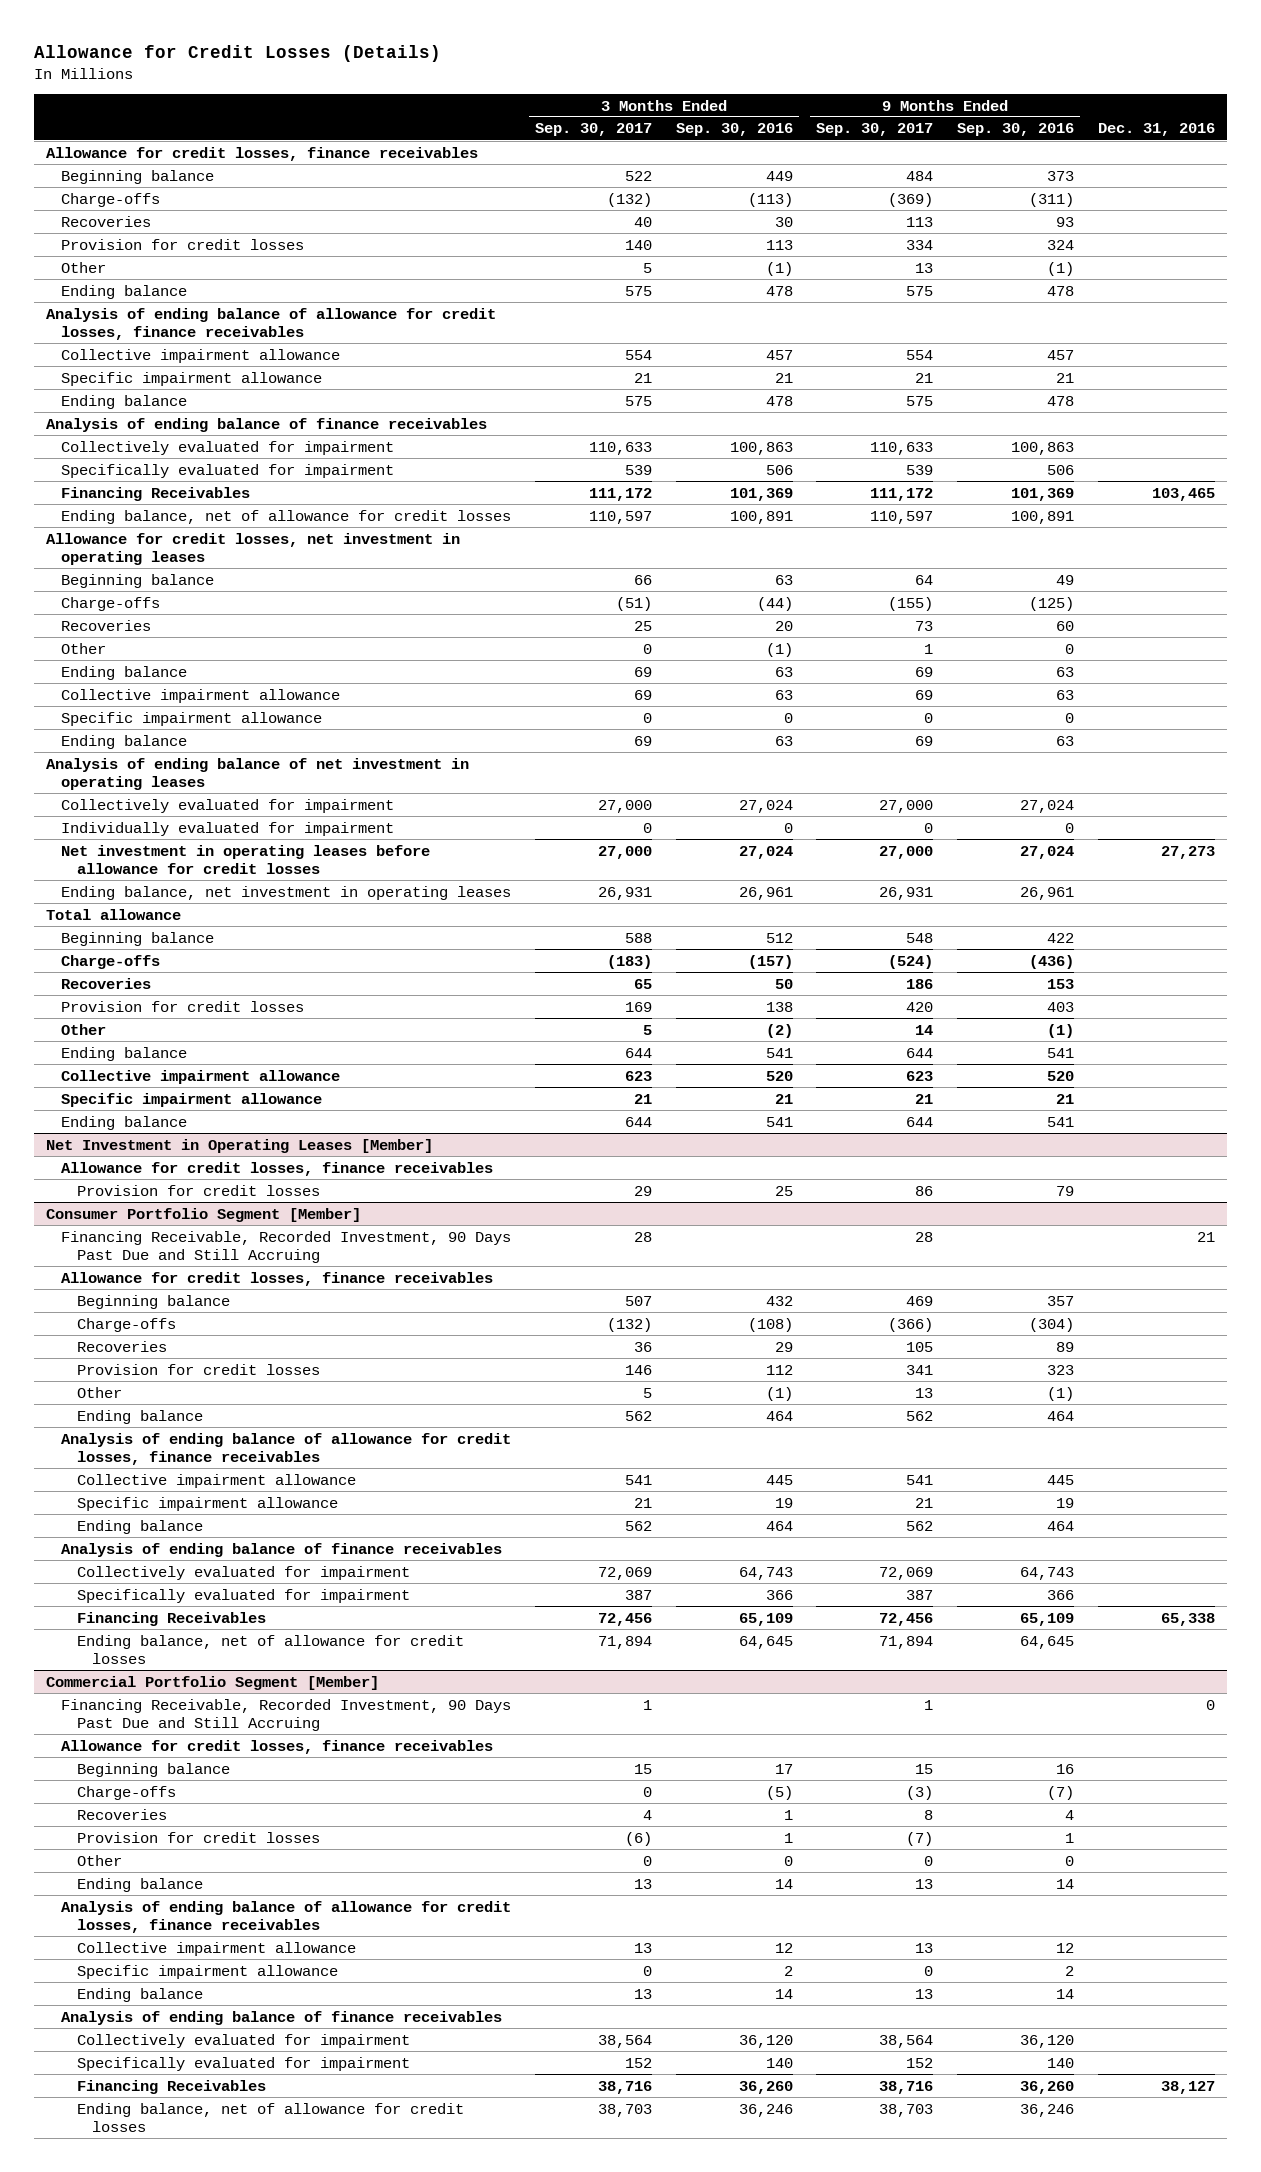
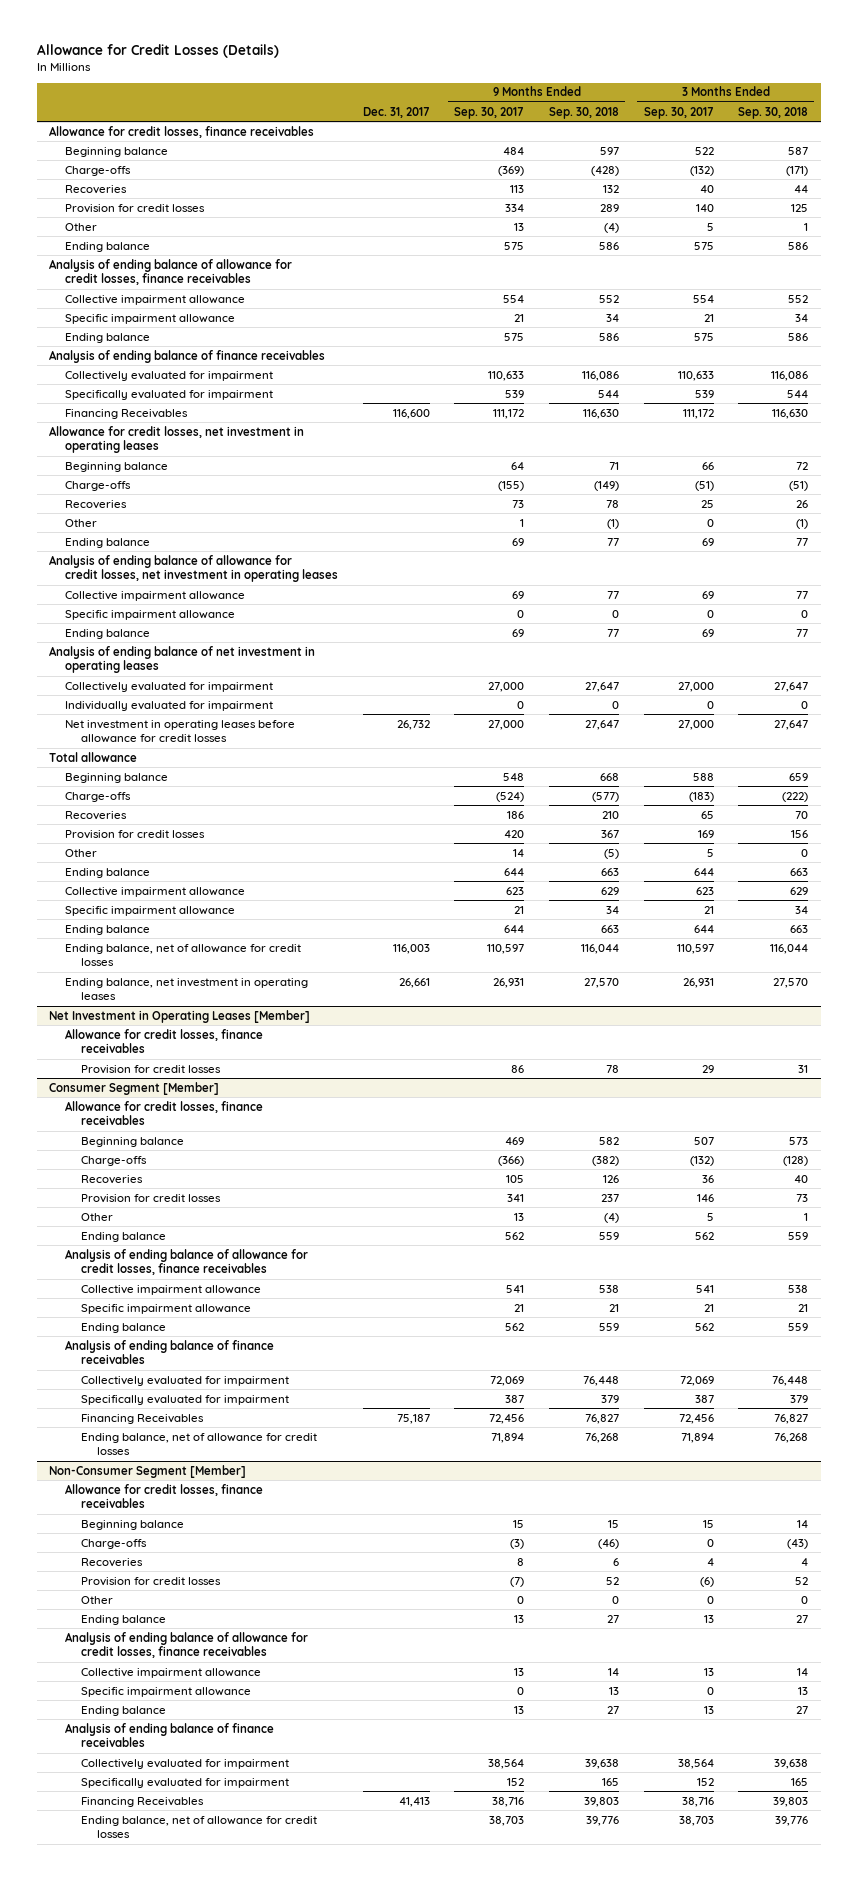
[675,123,793,137] Sep. 30, 2016 -> none
[957,123,1075,137] Sep. 30, 2016 -> none
[1097,123,1215,137] Dec. 31, 2016 -> none
none -> [362,106,430,118] Dec. 31, 2017
none -> [549,106,620,119] Sep. 30, 2018
none -> [738,106,809,119] Sep. 30, 2018
none -> [49,554,339,583] Analysis of ending balance of allowance for credit losses, net investment in operating leases
[61,509,512,524] Ending balance, net of allowance for credit losses -> [65,943,302,967] Ending balance, net of allowance for credit losses
[61,885,512,900] Ending balance, net investment in operating leases -> [65,977,309,1001] Ending balance, net investment in operating leases
[61,1230,512,1263] Financing Receivable, Recorded Investment, 90 Days Past Due and Still Accruing -> none
[45,1207,361,1222] Consumer Portfolio Segment [Member] -> [49,1081,220,1095] Consumer Segment [Member]
[61,1698,512,1731] Financing Receivable, Recorded Investment, 90 Days Past Due and Still Accruing -> none
[45,1675,379,1690] Commercial Portfolio Segment [Member] -> [49,1464,247,1478] Non-Consumer Segment [Member]

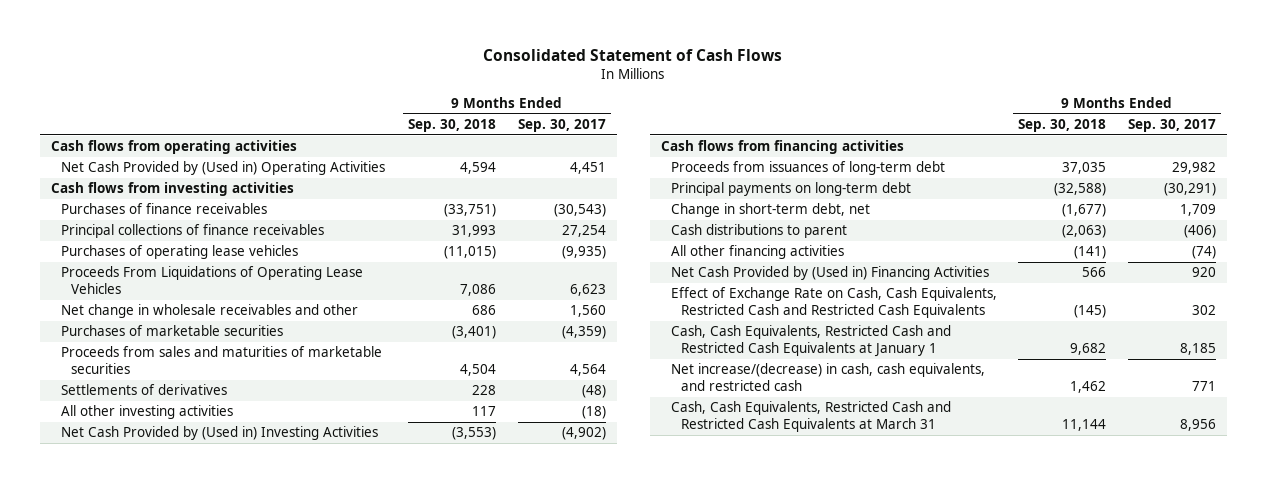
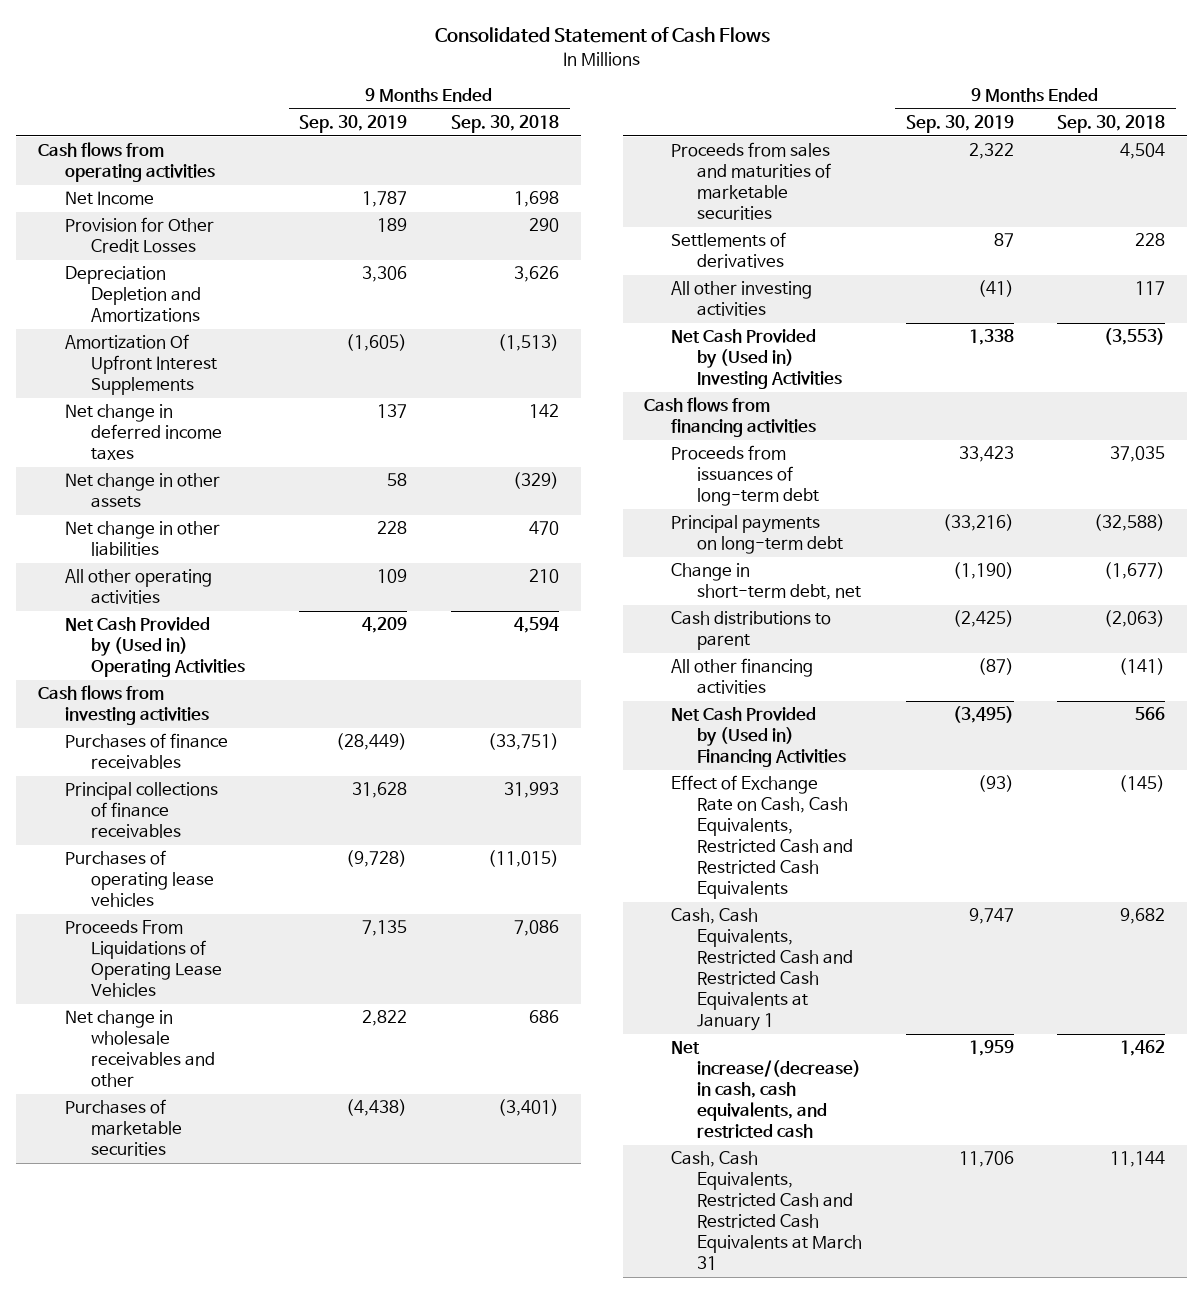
[517,119,606,133] Sep. 30, 2017 -> none
none -> [299,115,408,134] Sep. 30, 2019
none -> [64,191,154,206] Net Income
none -> [64,217,214,254] Provision for Other Credit Losses
none -> [64,266,201,323] Depreciation Depletion and Amortizations
none -> [64,334,217,396] Amortization Of Upfront Interest Supplements
none -> [64,404,222,461] Net change in deferred income taxes
none -> [64,473,220,509] Net change in other assets
none -> [64,521,220,557] Net change in other liabilities
none -> [64,569,212,605] All other operating activities

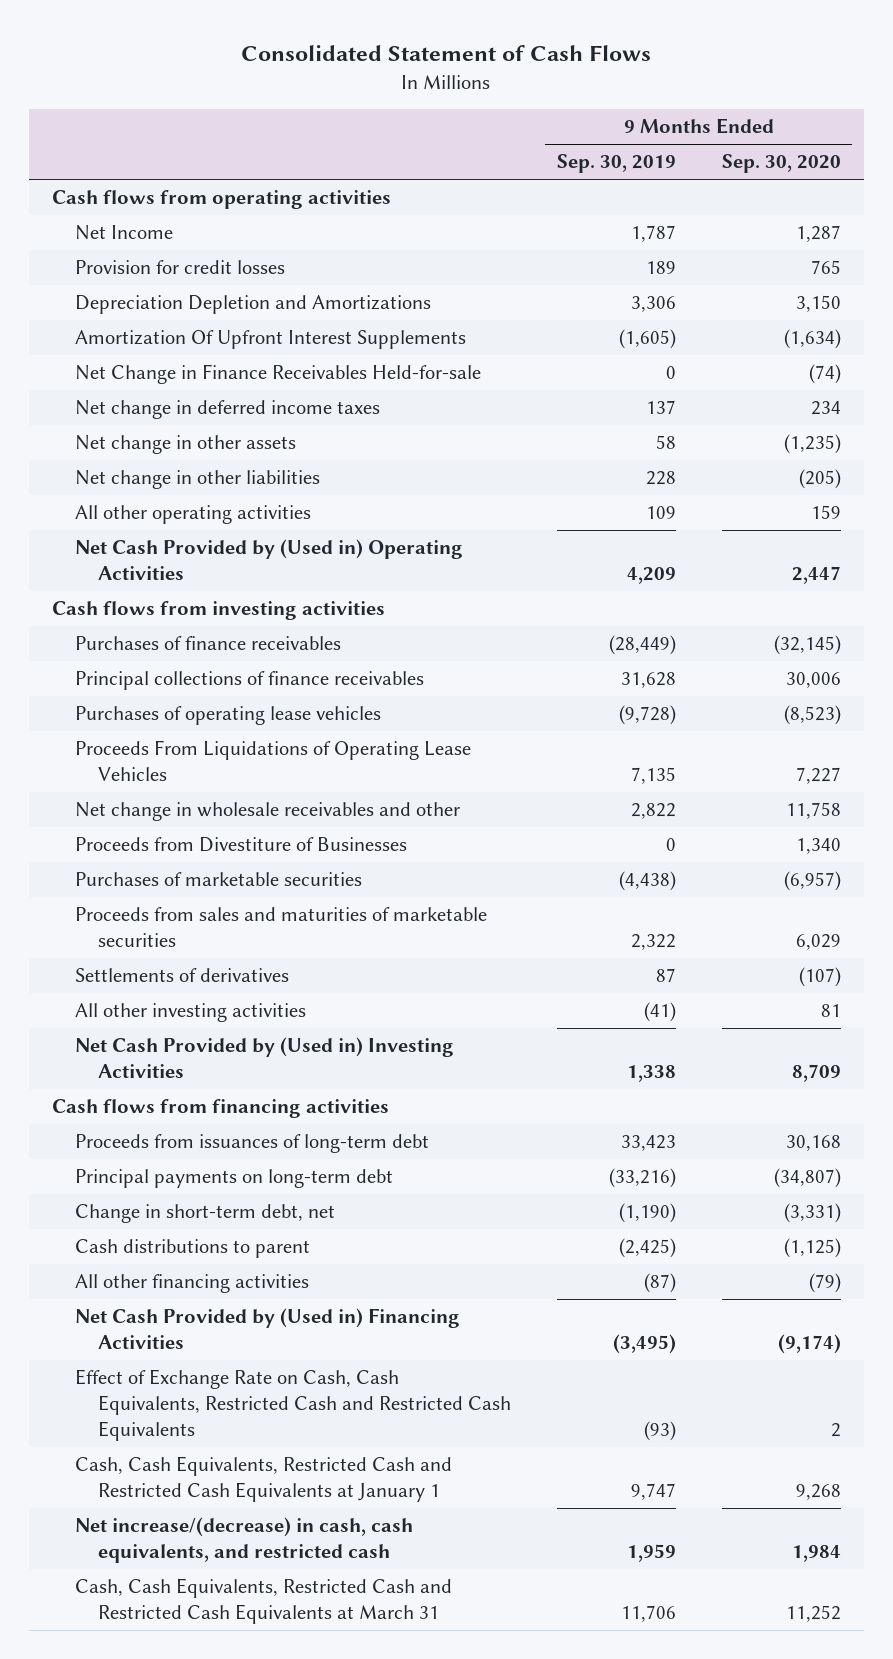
[451,115,560,134] Sep. 30, 2018 -> none
none -> [721,154,841,174] Sep. 30, 2020
[64,217,214,254] Provision for Other Credit Losses -> [74,260,285,275] Provision for credit losses
none -> [74,364,481,385] Net Change in Finance Receivables Held-for-sale
none -> [74,837,407,853] Proceeds from Divestiture of Businesses

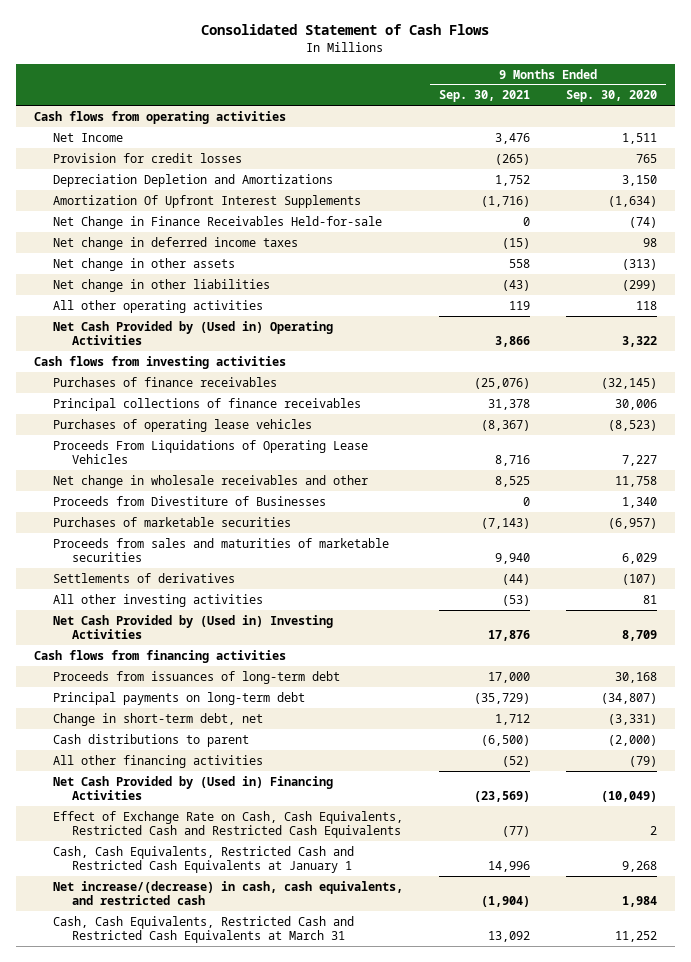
[556,154,676,174] Sep. 30, 2019 -> none
none -> [439,90,531,103] Sep. 30, 2021
[795,225,841,243] 1,287 -> [622,132,658,144] 1,511
[810,401,841,416] 234 -> [643,237,658,247] 98
[783,434,841,455] (1,235) -> [622,258,658,270] (313)
[798,469,841,490] (205) -> [622,279,658,291] (299)
[810,505,841,520] 159 -> [636,300,658,310] 118
[791,566,841,585] 2,447 -> [622,336,658,348] 3,322
[783,1238,841,1259] (1,125) -> [608,734,658,746] (2,000)
[777,1334,841,1355] (9,174) -> [601,791,658,803] (10,049)

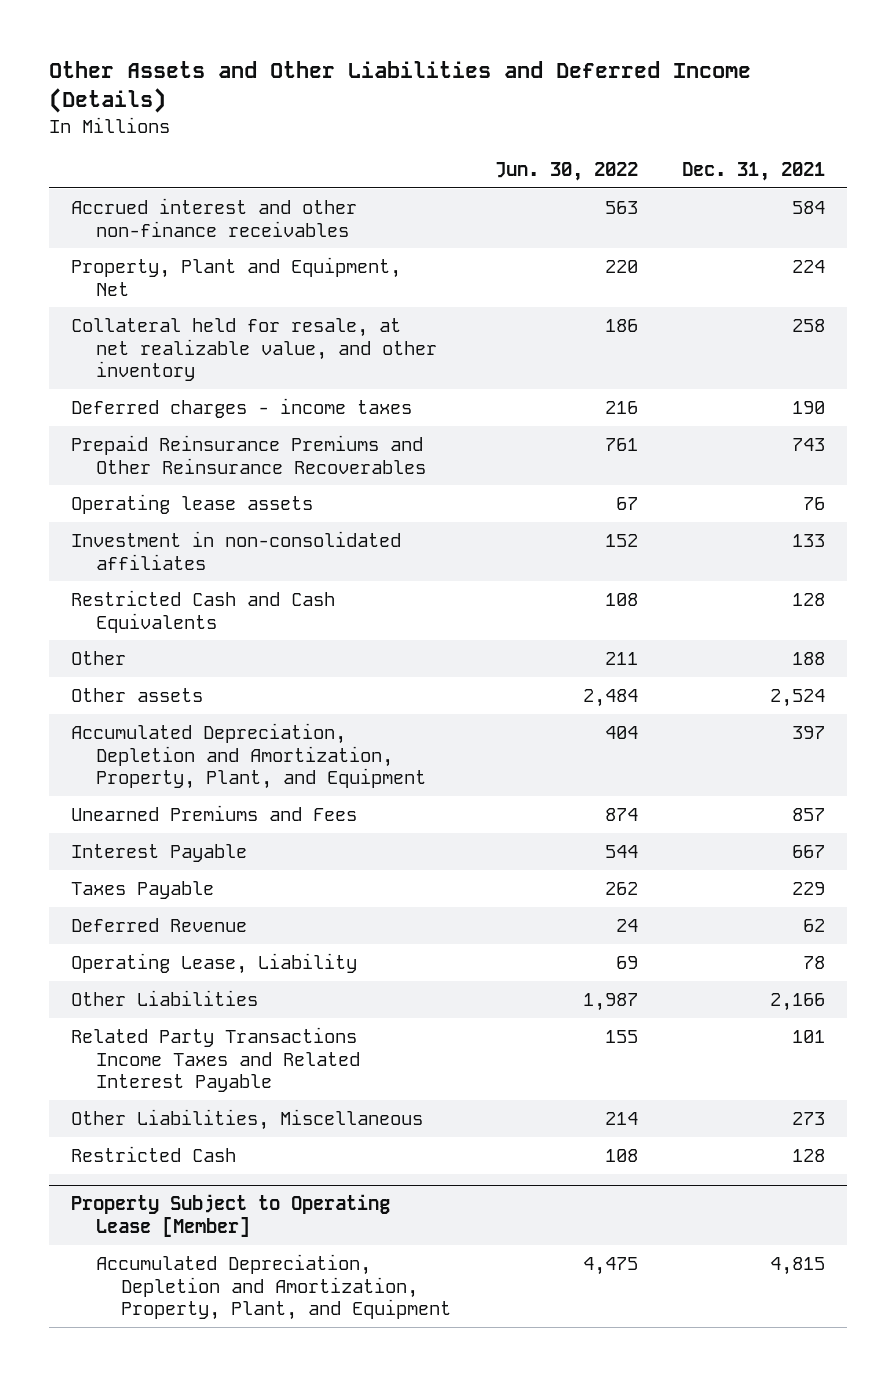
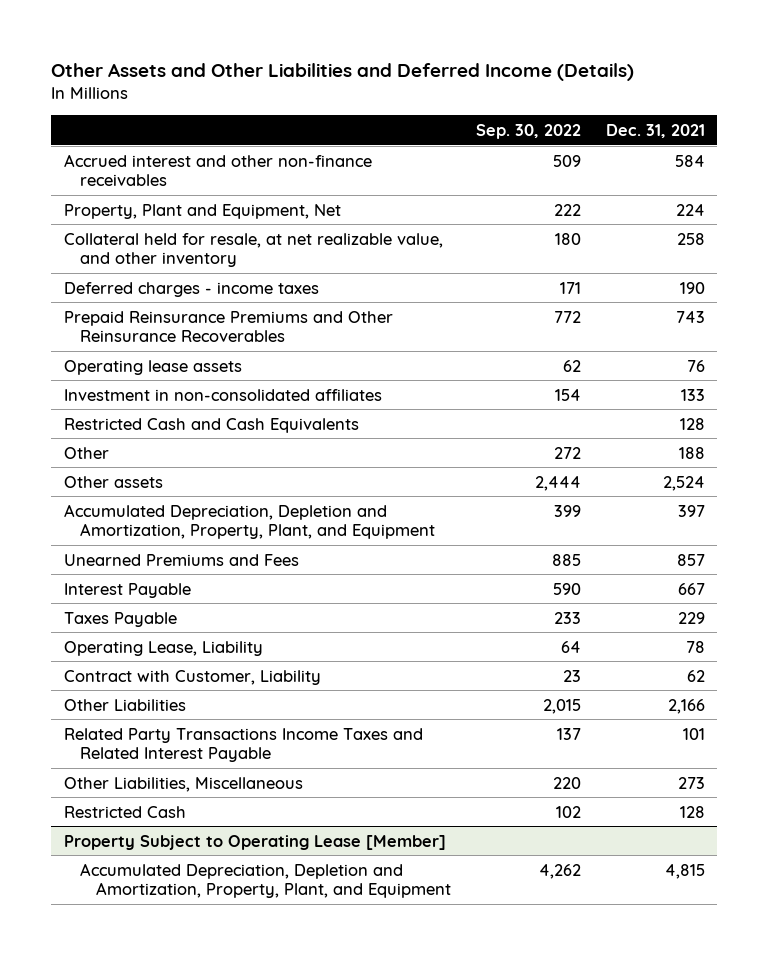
[494,162,638,182] Jun. 30, 2022 -> none
none -> [475,123,581,139] Sep. 30, 2022
[71,917,248,932] Deferred Revenue -> none
none -> [63,669,321,685] Contract with Customer, Liability

